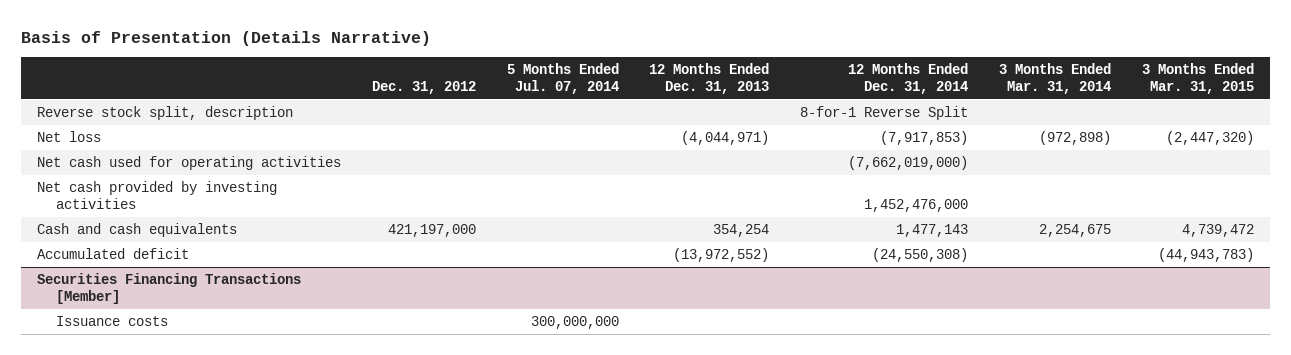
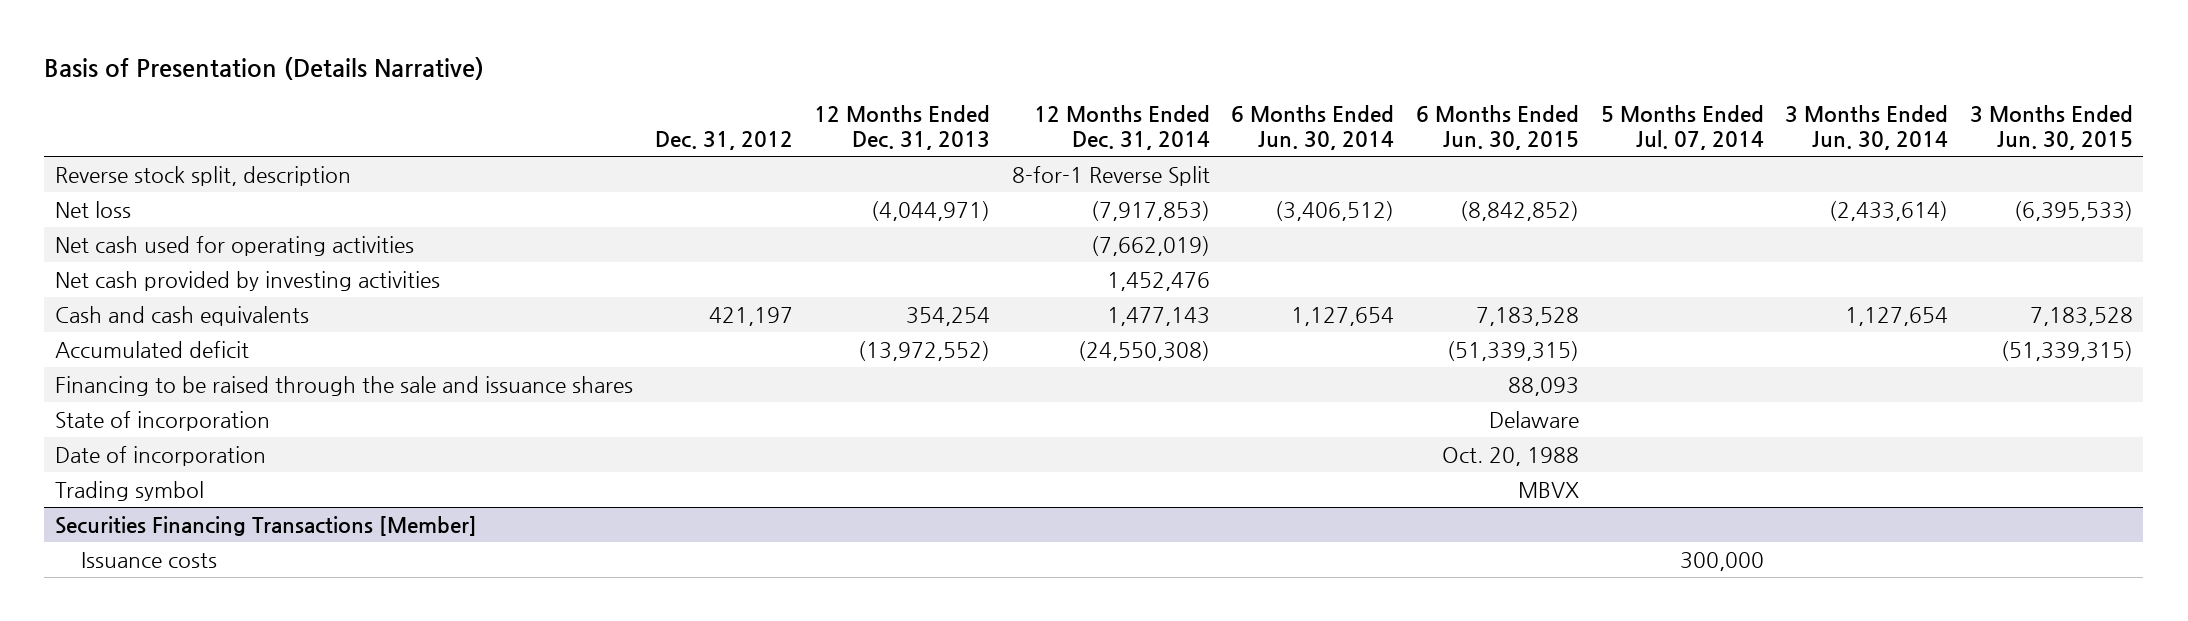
[999,63,1112,95] 3 Months Ended Mar. 31, 2014 -> none
[1142,63,1255,95] 3 Months Ended Mar. 31, 2015 -> none
none -> [1231,105,1395,151] 6 Months Ended Jun. 30, 2014
none -> [1416,105,1580,151] 6 Months Ended Jun. 30, 2015
none -> [1785,105,1949,151] 3 Months Ended Jun. 30, 2014
none -> [1969,105,2133,151] 3 Months Ended Jun. 30, 2015
[848,155,969,170] (7,662,019,000) -> [1090,235,1210,256] (7,662,019)
[864,199,969,213] 1,452,476,000 -> [1106,271,1210,291] 1,452,476
[387,223,476,237] 421,197,000 -> [708,306,793,326] 421,197
none -> [55,375,634,396] Financing to be raised through the sale and issuance shares
none -> [55,410,271,431] State of incorporation
none -> [55,445,267,466] Date of incorporation
none -> [55,480,205,501] Trading symbol
[530,315,619,329] 300,000,000 -> [1679,551,1764,571] 300,000

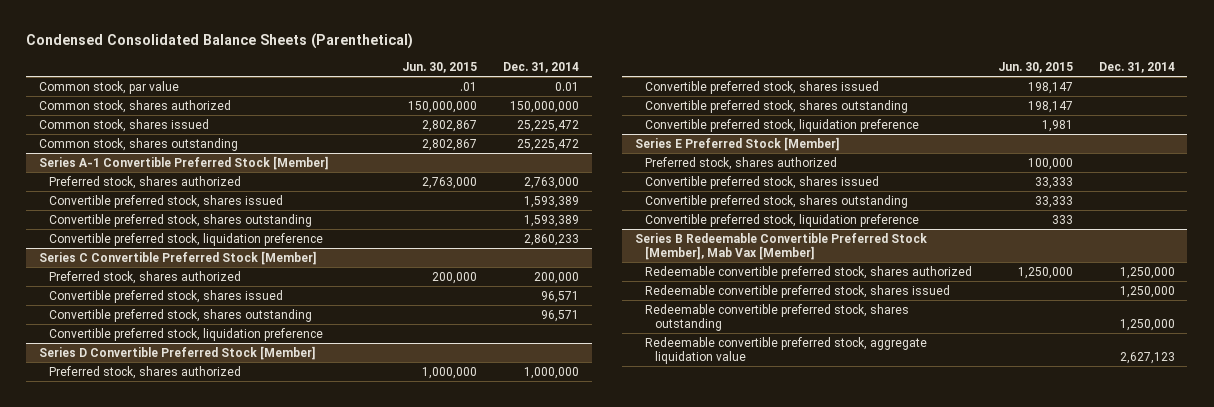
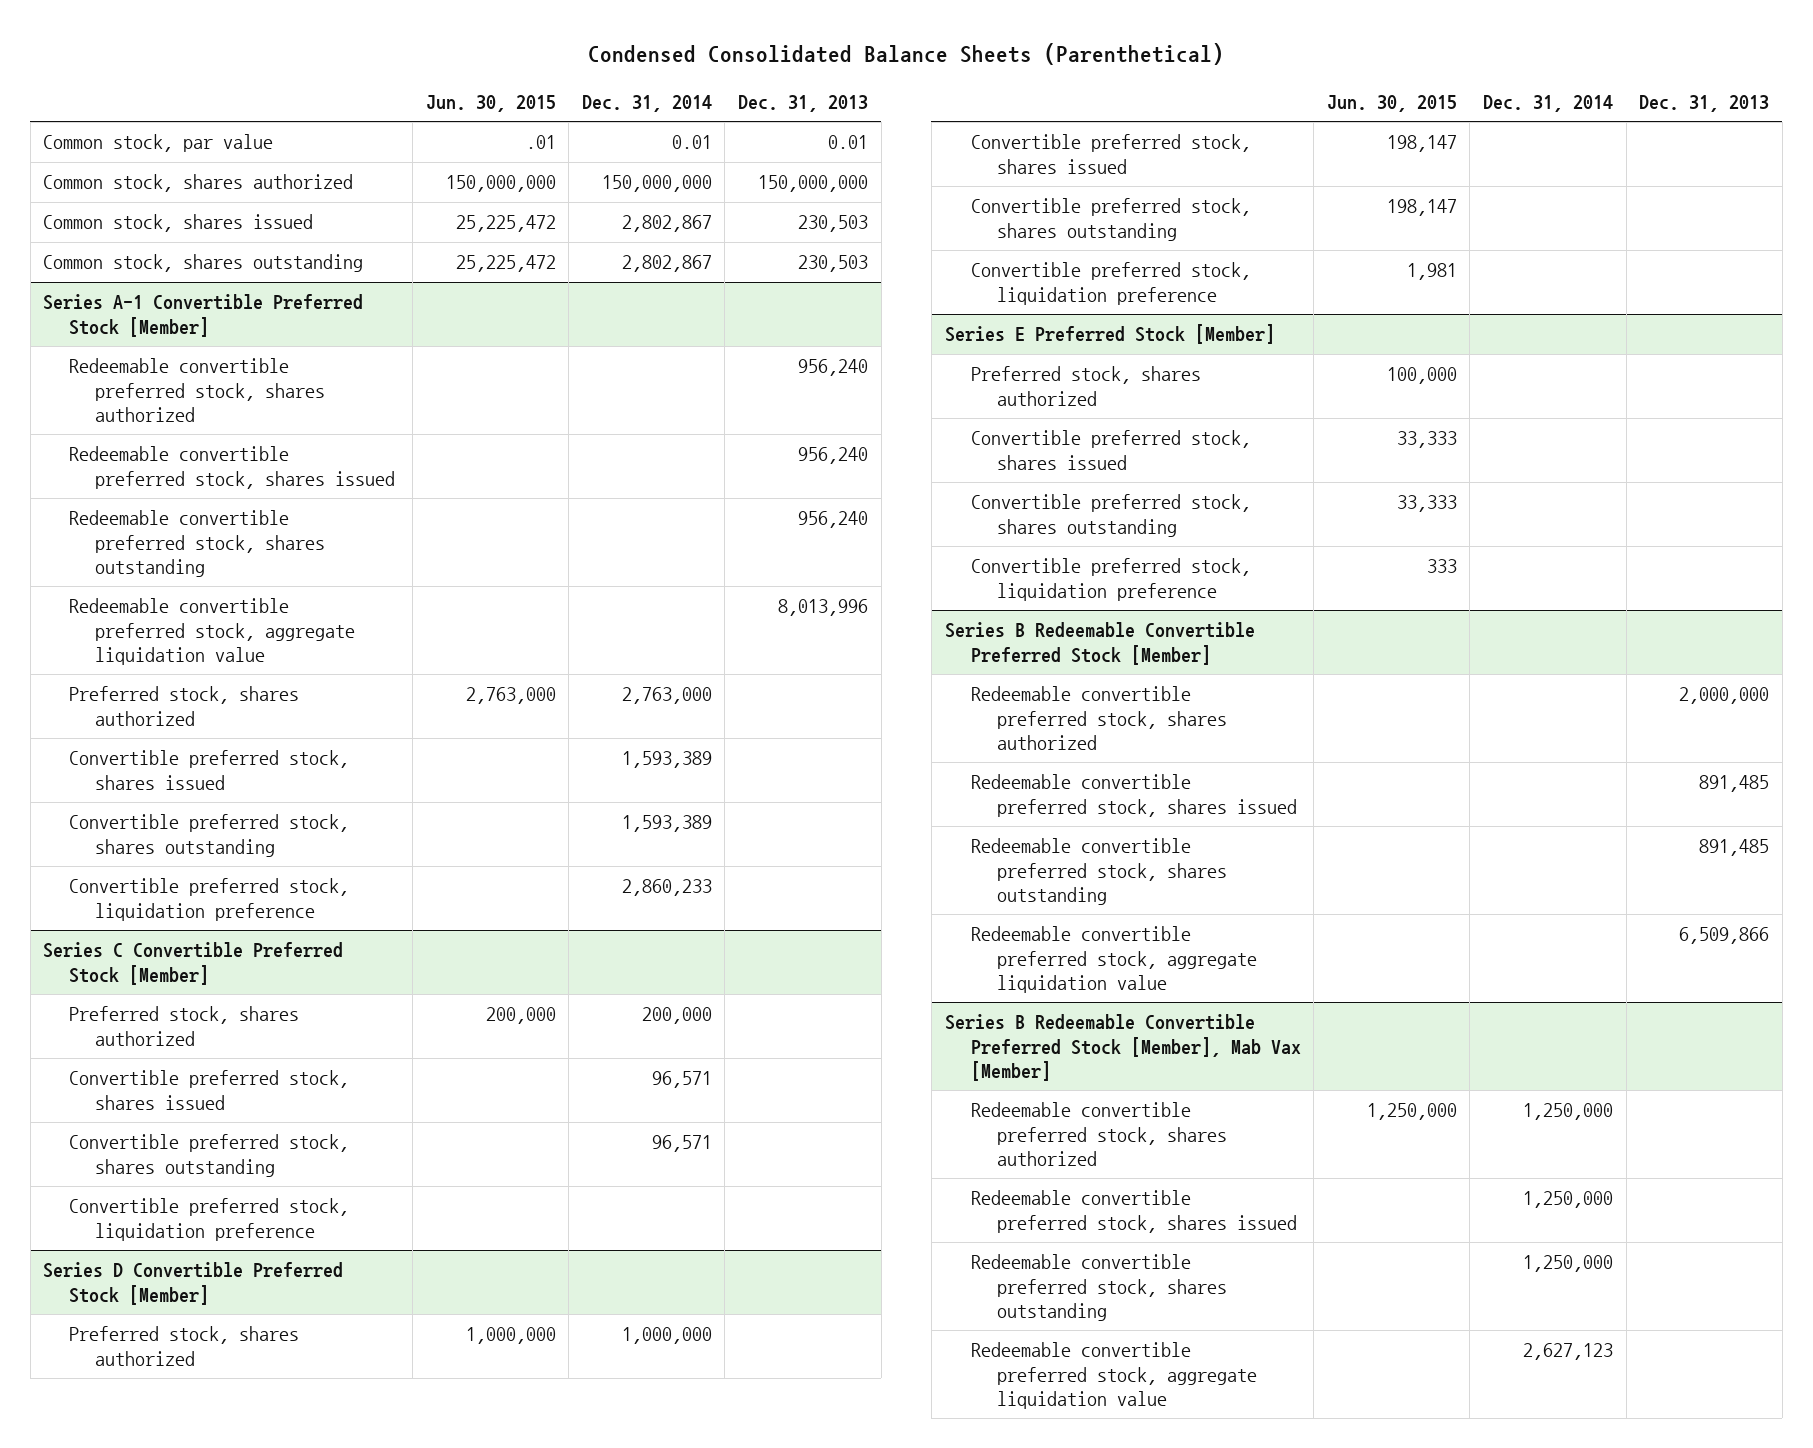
none -> [738,94,869,112] Dec. 31, 2013
[422,119,478,132] 2,802,867 -> [455,215,556,233] 25,225,472
[517,119,580,132] 25,225,472 -> [621,215,712,233] 2,802,867
[422,138,478,151] 2,802,867 -> [455,255,556,273] 25,225,472
[517,138,580,151] 25,225,472 -> [621,255,712,273] 2,802,867
none -> [69,358,326,422] Redeemable convertible preferred stock, shares authorized
none -> [69,446,396,489] Redeemable convertible preferred stock, shares issued
none -> [69,510,326,577] Redeemable convertible preferred stock, shares outstanding
none -> [69,598,356,665] Redeemable convertible preferred stock, aggregate liquidation value
none -> [944,622,1255,665] Series B Redeemable Convertible Preferred Stock [Member]
none -> [970,686,1227,750] Redeemable convertible preferred stock, shares authorized
none -> [970,774,1297,817] Redeemable convertible preferred stock, shares issued
none -> [970,838,1227,905] Redeemable convertible preferred stock, shares outstanding
none -> [970,926,1257,993] Redeemable convertible preferred stock, aggregate liquidation value

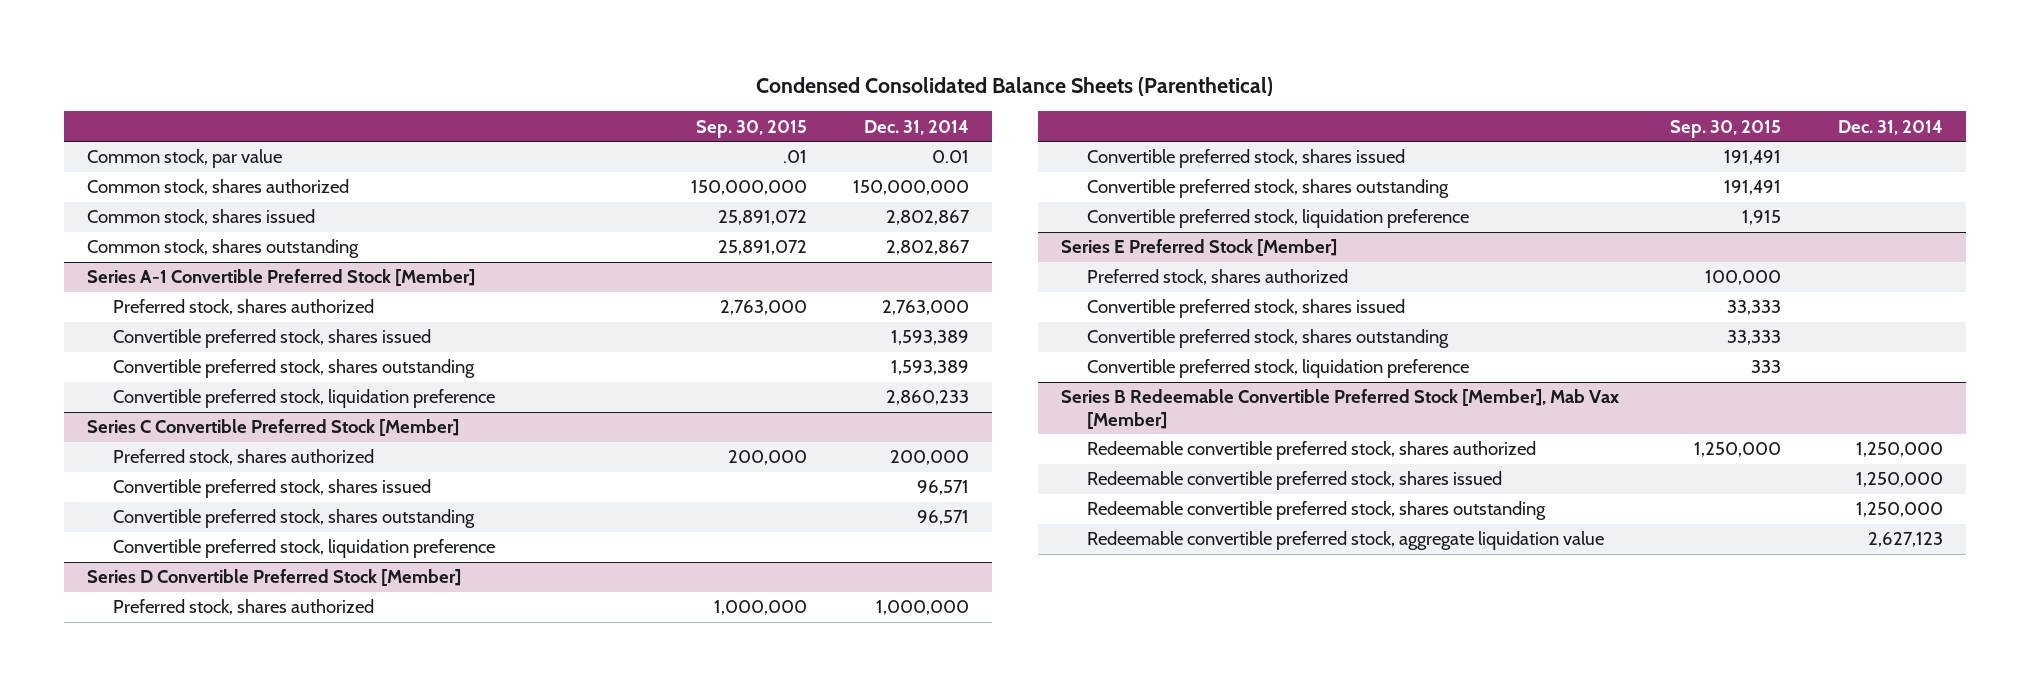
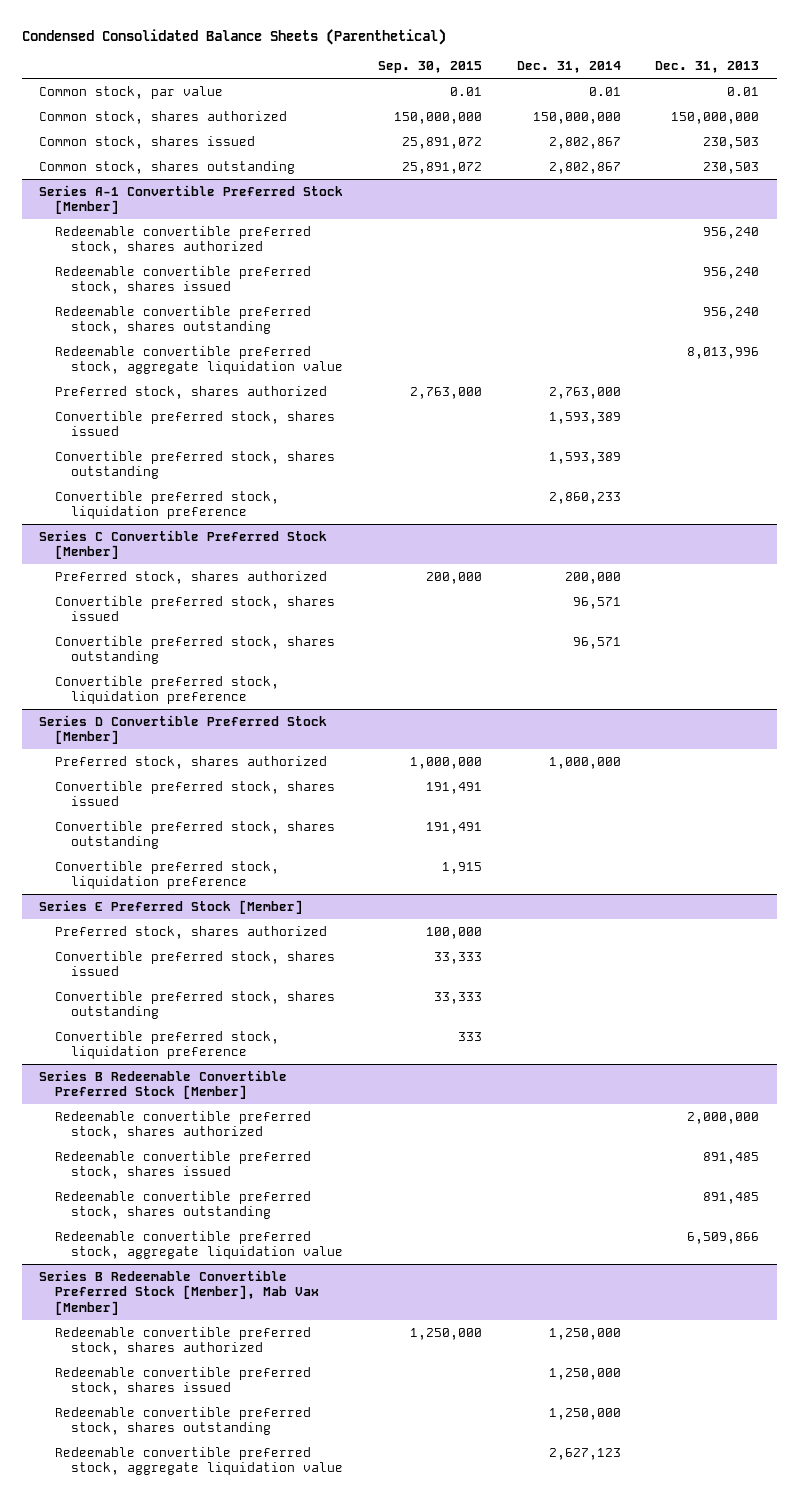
none -> [655,61,760,74] Dec. 31, 2013
[782,150,807,164] .01 -> [449,86,482,96] 0.01
none -> [55,225,312,255] Redeemable convertible preferred stock, shares authorized
none -> [55,265,312,295] Redeemable convertible preferred stock, shares issued
none -> [55,305,312,335] Redeemable convertible preferred stock, shares outstanding
none -> [55,345,343,375] Redeemable convertible preferred stock, aggregate liquidation value
none -> [39,1069,288,1100] Series B Redeemable Convertible Preferred Stock [Member]
none -> [55,1110,312,1140] Redeemable convertible preferred stock, shares authorized
none -> [55,1150,312,1180] Redeemable convertible preferred stock, shares issued
none -> [55,1190,312,1220] Redeemable convertible preferred stock, shares outstanding
none -> [55,1230,343,1260] Redeemable convertible preferred stock, aggregate liquidation value

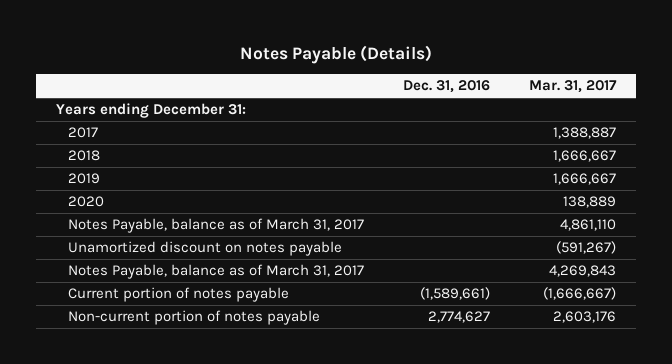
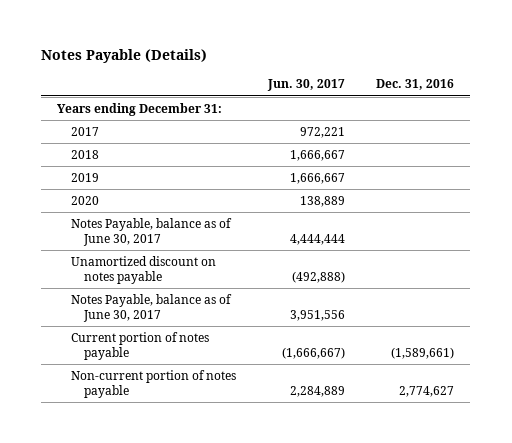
[529,80,618,94] Mar. 31, 2017 -> none
none -> [266,79,345,92] Jun. 30, 2017
[68,218,365,234] Notes Payable, balance as of March 31, 2017 -> [70,217,232,247] Notes Payable, balance as of June 30, 2017
[68,264,365,280] Notes Payable, balance as of March 31, 2017 -> [70,293,232,323] Notes Payable, balance as of June 30, 2017

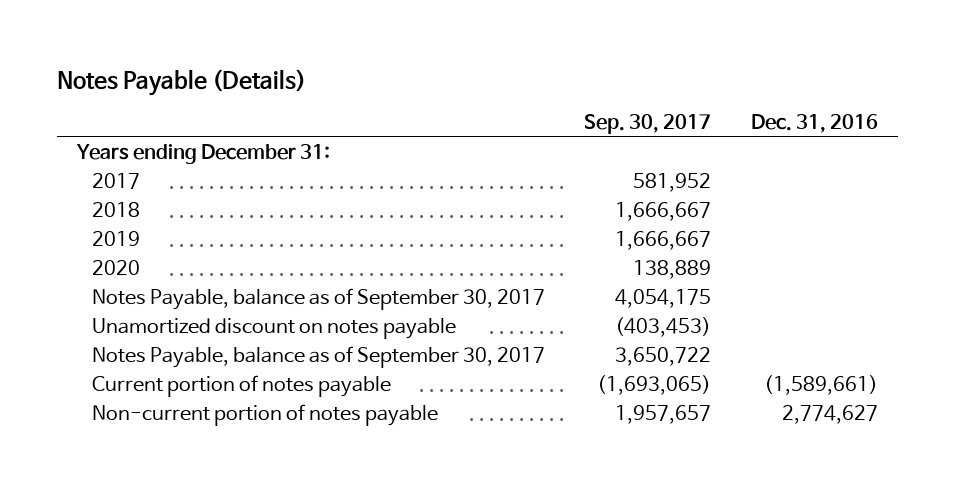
[266,79,345,92] Jun. 30, 2017 -> none
none -> [584,114,712,135] Sep. 30, 2017
[70,217,232,247] Notes Payable, balance as of June 30, 2017 -> [91,287,545,310] Notes Payable, balance as of September 30, 2017
[70,293,232,323] Notes Payable, balance as of June 30, 2017 -> [91,345,545,368] Notes Payable, balance as of September 30, 2017

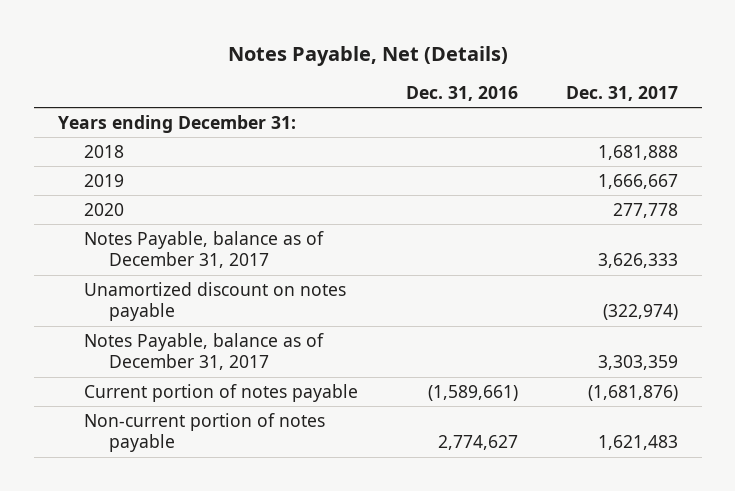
[57,68,307,96] Notes Payable (Details) -> [227,45,508,66] Notes Payable, Net (Details)
[584,114,712,135] Sep. 30, 2017 -> none
none -> [565,86,678,102] Dec. 31, 2017
[91,172,140,189] 2017 -> none
[91,287,545,310] Notes Payable, balance as of September 30, 2017 -> [83,230,324,269] Notes Payable, balance as of December 31, 2017
[91,345,545,368] Notes Payable, balance as of September 30, 2017 -> [83,332,324,371] Notes Payable, balance as of December 31, 2017

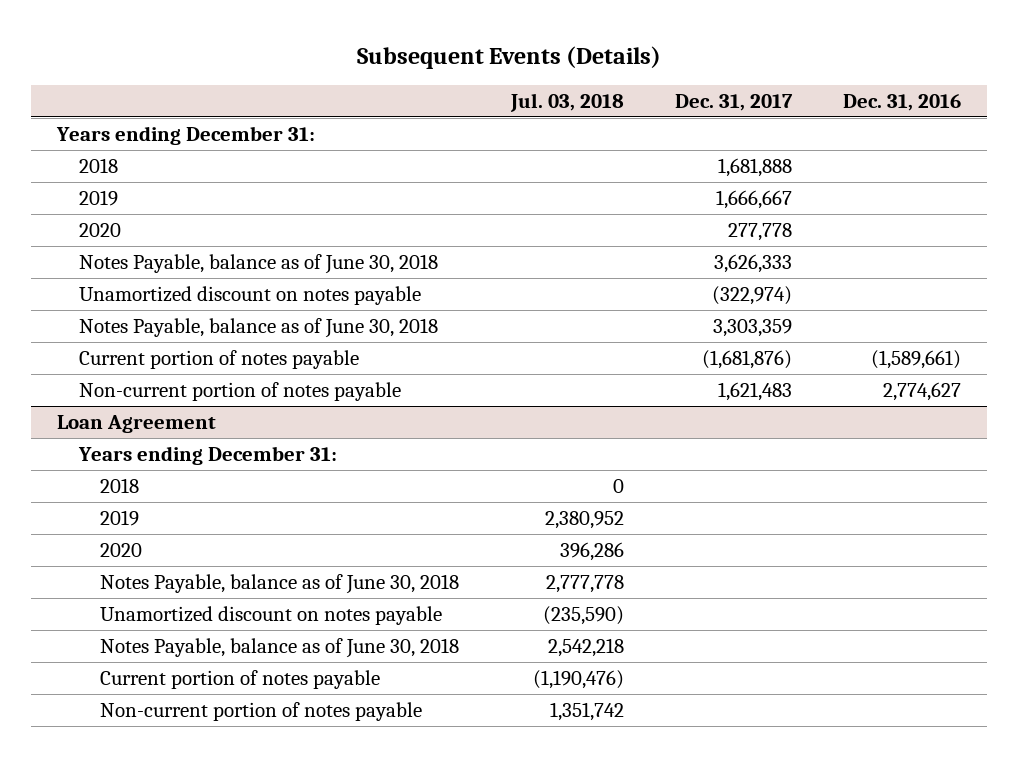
[227,45,508,66] Notes Payable, Net (Details) -> [356,45,661,69] Subsequent Events (Details)
none -> [509,92,624,112] Jul. 03, 2018
[83,230,324,269] Notes Payable, balance as of December 31, 2017 -> [78,254,438,275] Notes Payable, balance as of June 30, 2018
[83,332,324,371] Notes Payable, balance as of December 31, 2017 -> [78,318,438,339] Notes Payable, balance as of June 30, 2018
none -> [56,415,216,434] Loan Agreement
none -> [77,446,337,466] Years ending December 31:
none -> [100,478,140,494] 2018
none -> [100,510,140,527] 2019
none -> [100,543,143,558] 2020
none -> [100,574,460,595] Notes Payable, balance as of June 30, 2018
none -> [100,606,443,626] Unamortized discount on notes payable
none -> [100,638,460,659] Notes Payable, balance as of June 30, 2018
none -> [100,670,381,690] Current portion of notes payable
none -> [100,702,423,722] Non-current portion of notes payable

